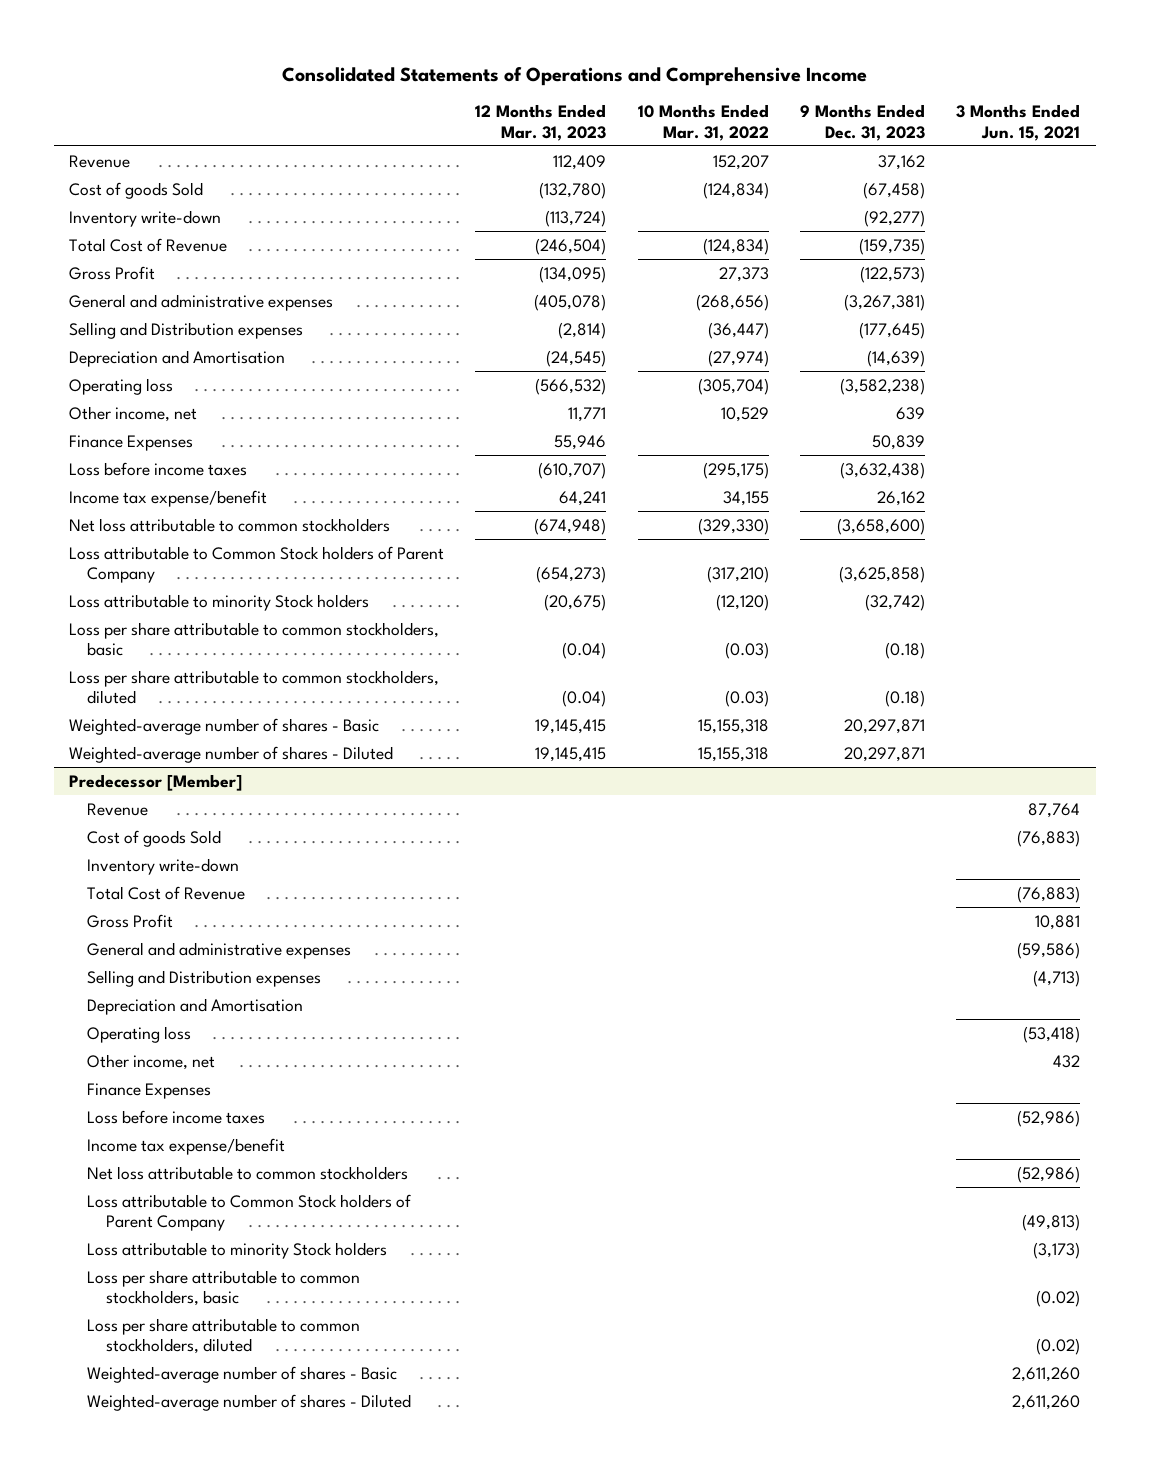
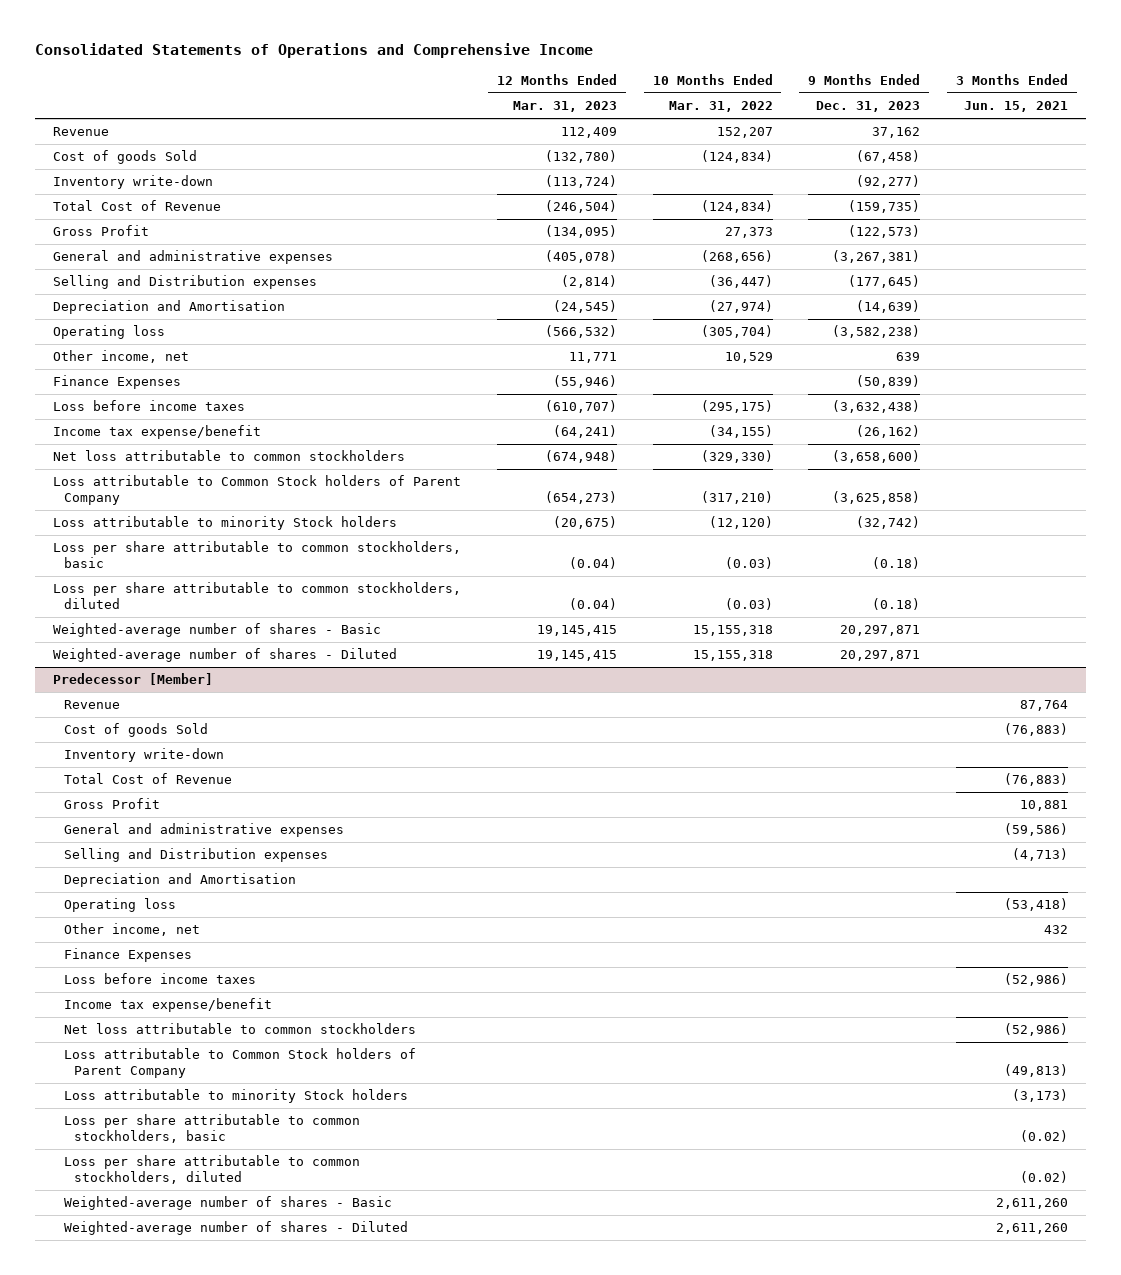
[554,434,607,450] 55,946 -> [552,375,617,389] (55,946)
[871,434,925,450] 50,839 -> [856,375,921,389] (50,839)
[559,490,607,506] 64,241 -> [552,425,617,439] (64,241)
[722,490,769,506] 34,155 -> [708,425,773,439] (34,155)
[876,490,925,506] 26,162 -> [856,425,921,439] (26,162)

